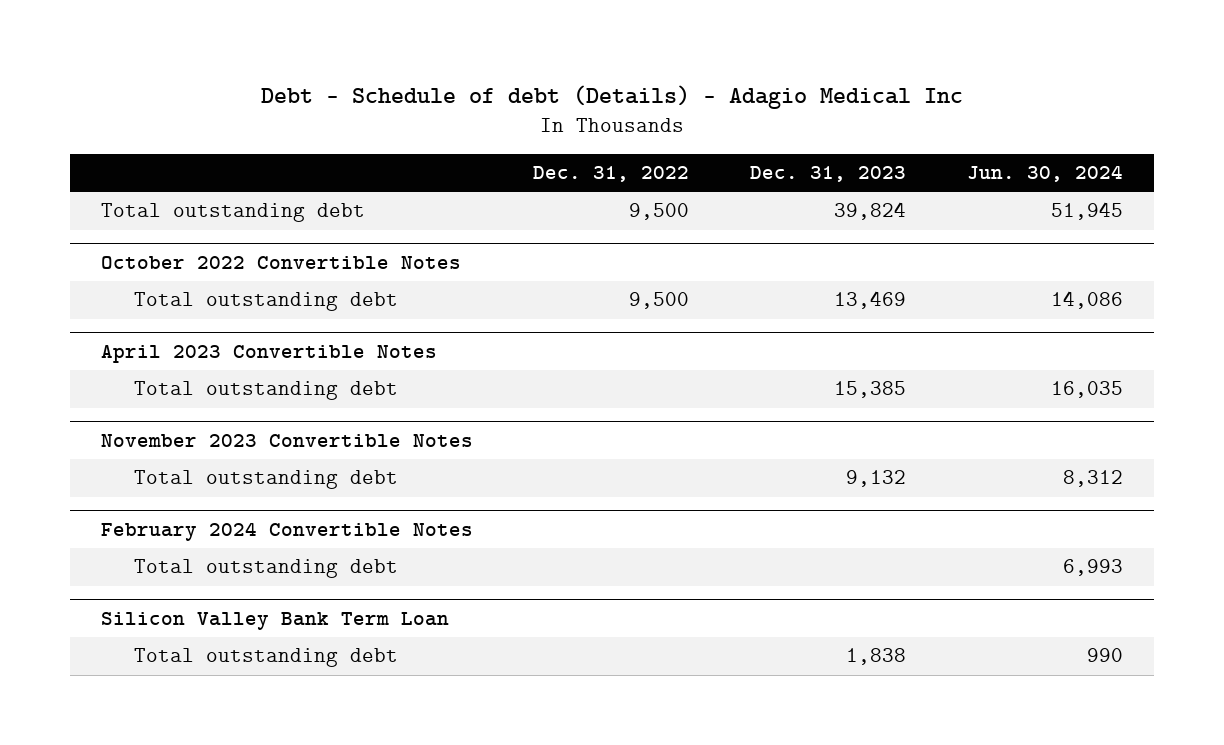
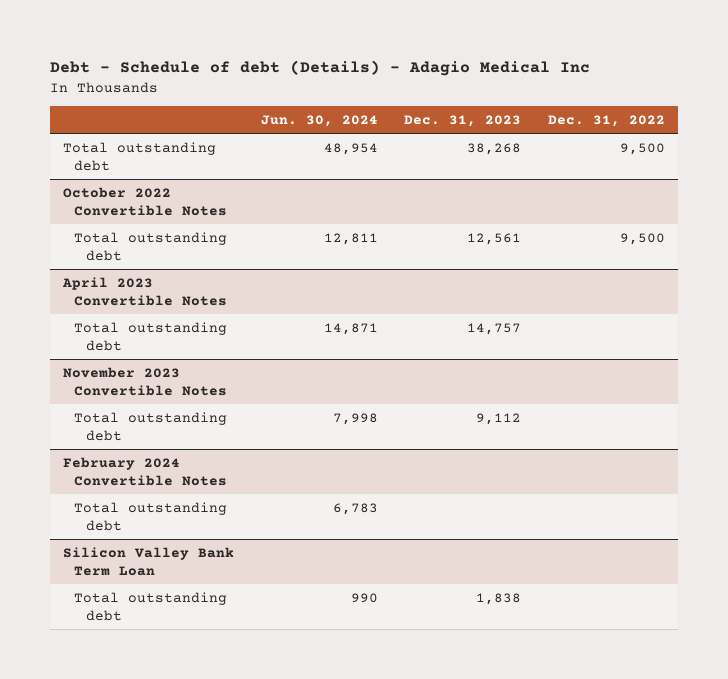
[834,202,907,221] 39,824 -> [467,142,522,155] 38,268
[1051,202,1124,221] 51,945 -> [323,142,378,155] 48,954
[834,291,907,310] 13,469 -> [467,232,522,245] 12,561
[1051,291,1124,310] 14,086 -> [323,232,378,245] 12,811
[834,381,907,399] 15,385 -> [467,322,522,335] 14,757
[1051,381,1124,399] 16,035 -> [323,322,378,335] 14,871
[846,470,907,488] 9,132 -> [476,412,522,425] 9,112
[1063,470,1124,488] 8,312 -> [332,412,378,425] 7,998
[1063,559,1124,577] 6,993 -> [332,502,378,515] 6,783

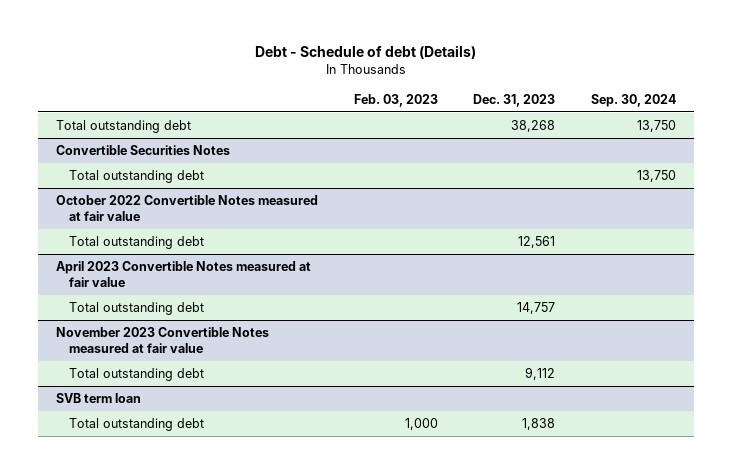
[49,60,590,77] Debt - Schedule of debt (Details) - Adagio Medical Inc -> [255,45,477,60] Debt - Schedule of debt (Details)
[260,115,378,128] Jun. 30, 2024 -> none
[547,115,665,128] Dec. 31, 2022 -> none
none -> [353,93,438,107] Feb. 03, 2023
none -> [591,93,677,107] Sep. 30, 2024
none -> [56,145,231,156] Convertible Securities Notes
none -> [69,170,205,184] Total outstanding debt
[62,186,228,216] October 2022 Convertible Notes -> [56,195,319,221] October 2022 Convertible Notes measured at fair value
[61,276,228,306] April 2023 Convertible Notes -> [56,261,312,287] April 2023 Convertible Notes measured at fair value
[62,366,228,396] November 2023 Convertible Notes -> [56,327,270,353] November 2023 Convertible Notes measured at fair value
[62,456,228,486] February 2024 Convertible Notes -> none
[74,501,228,531] Total outstanding debt -> none
[62,546,234,576] Silicon Valley Bank Term Loan -> [56,393,142,404] SVB term loan

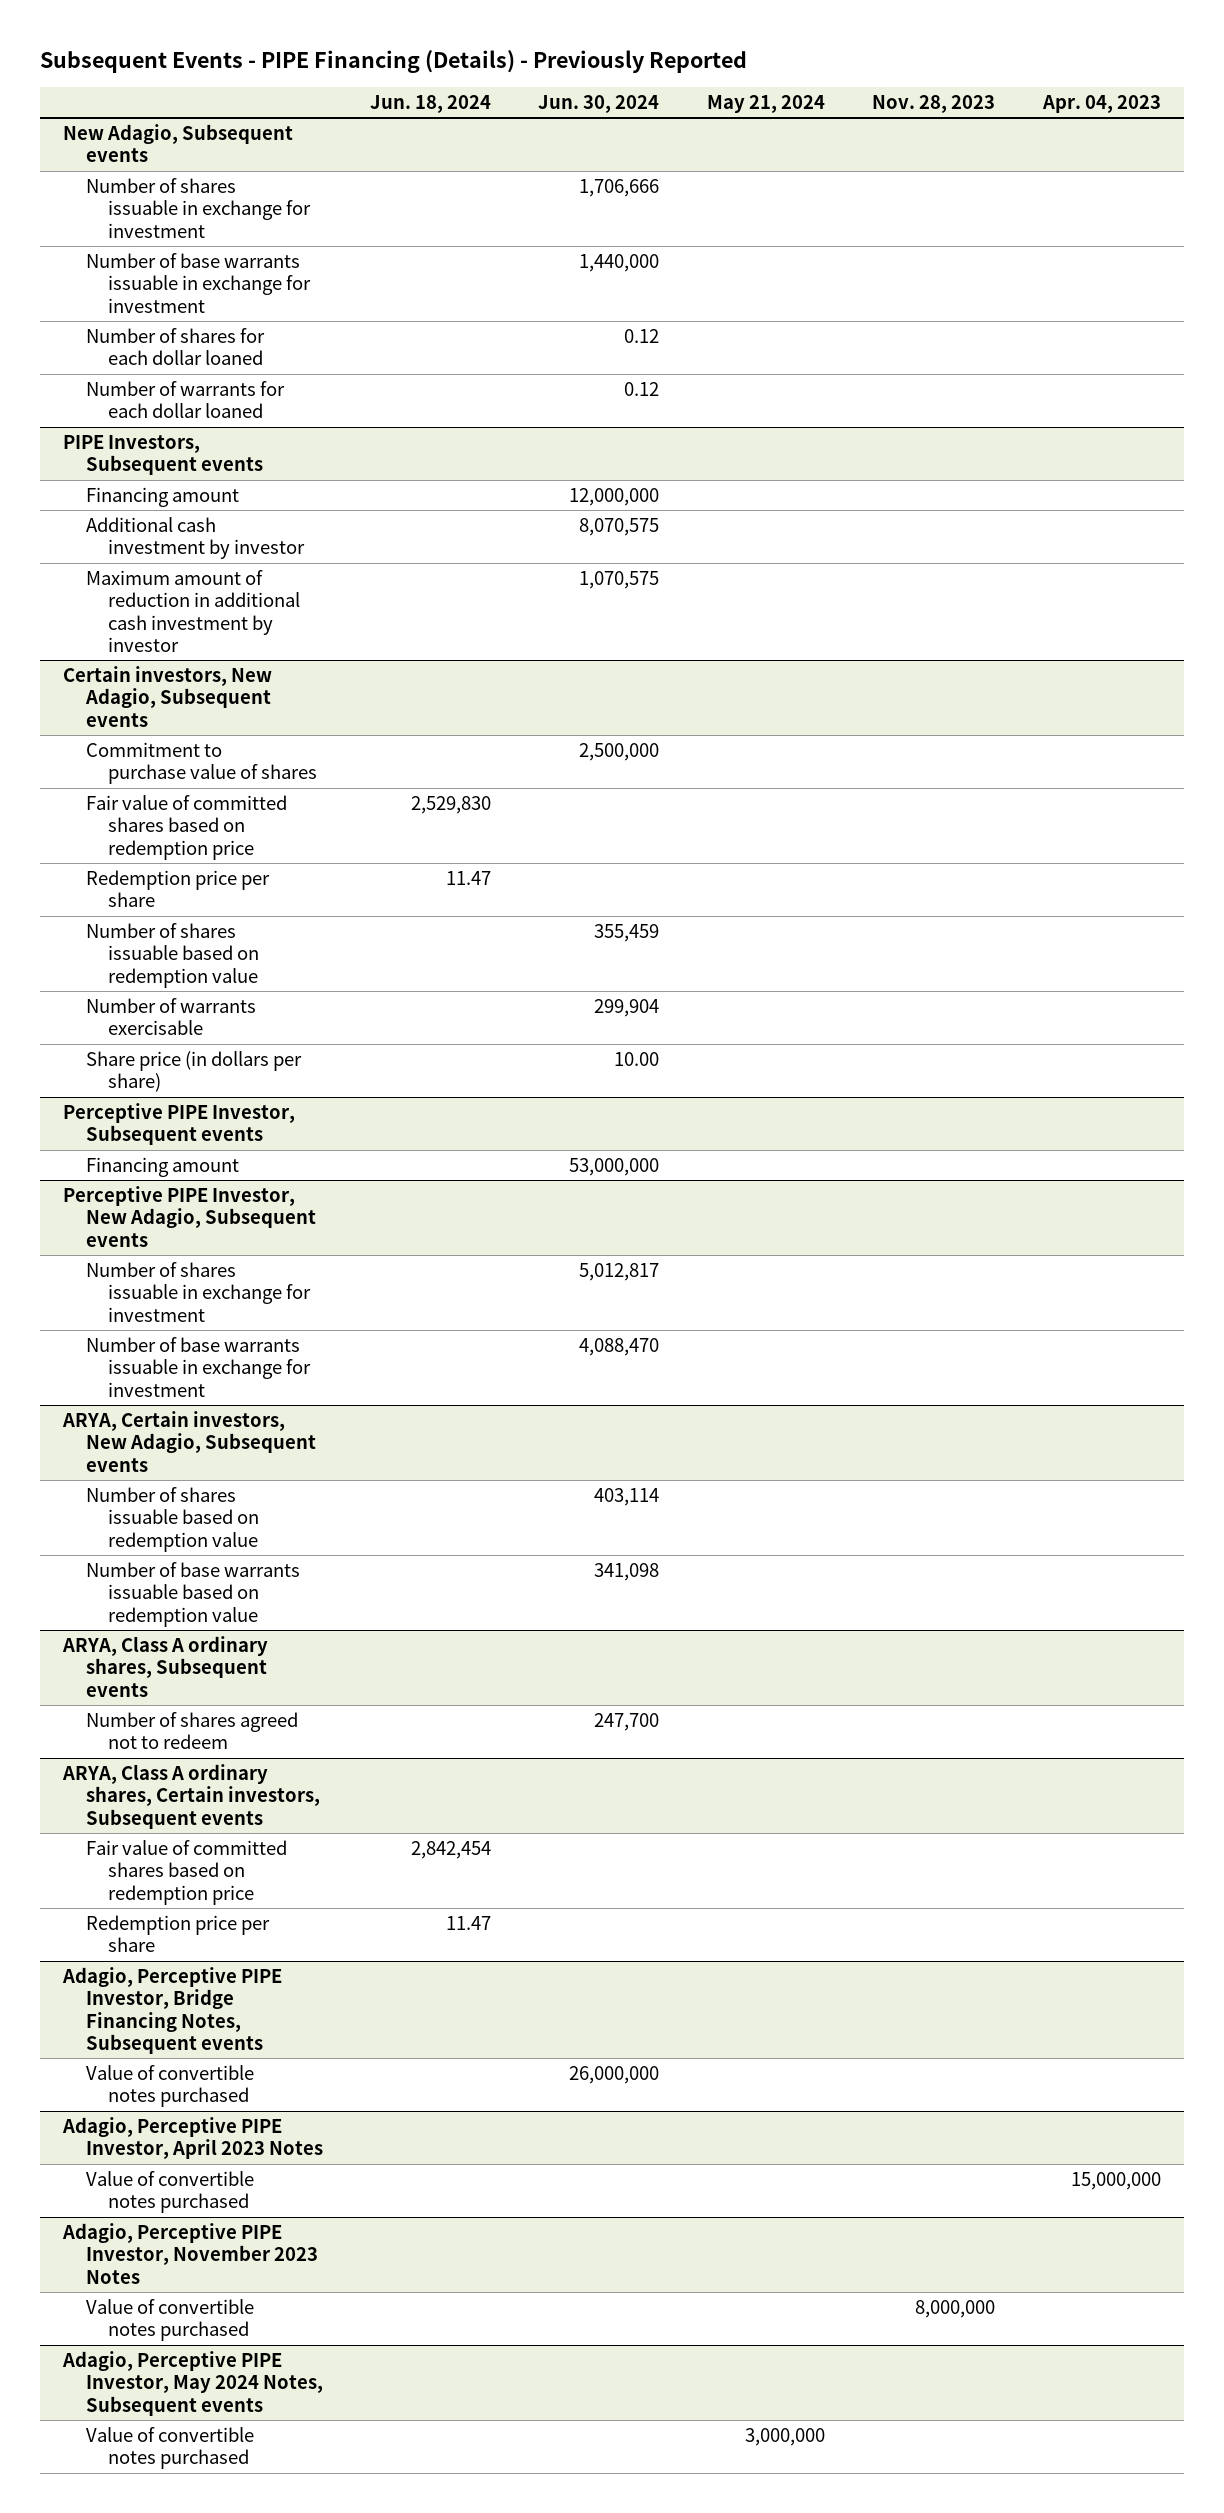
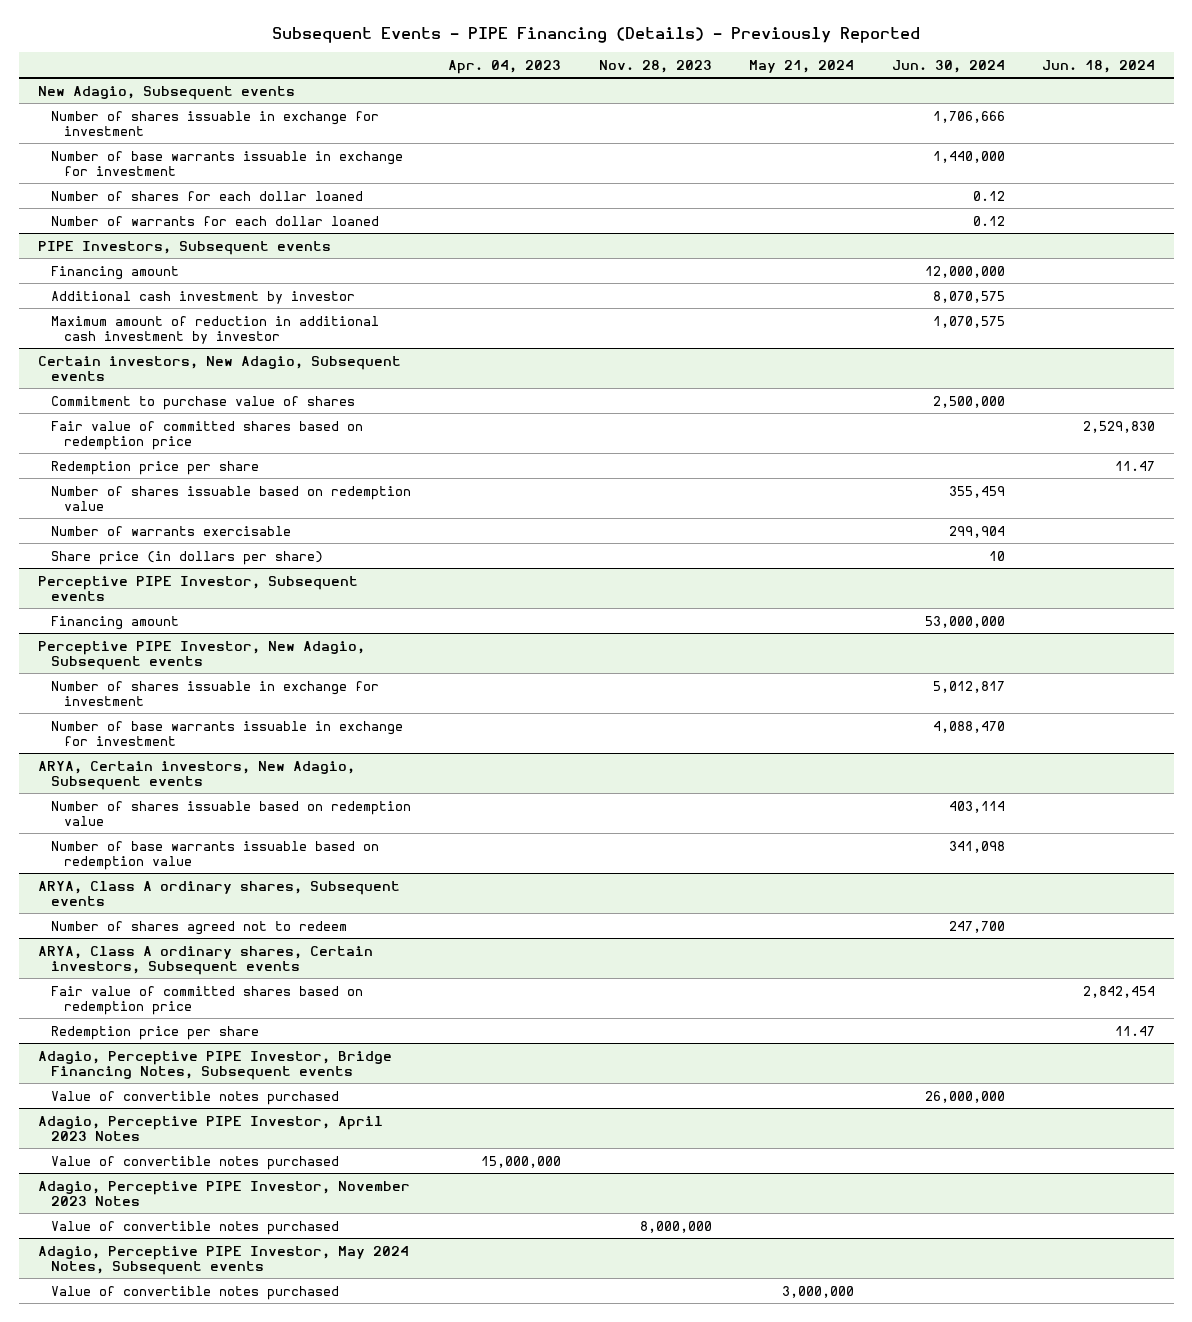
[614,1051,660,1066] 10.00 -> [988,550,1005,561] 10

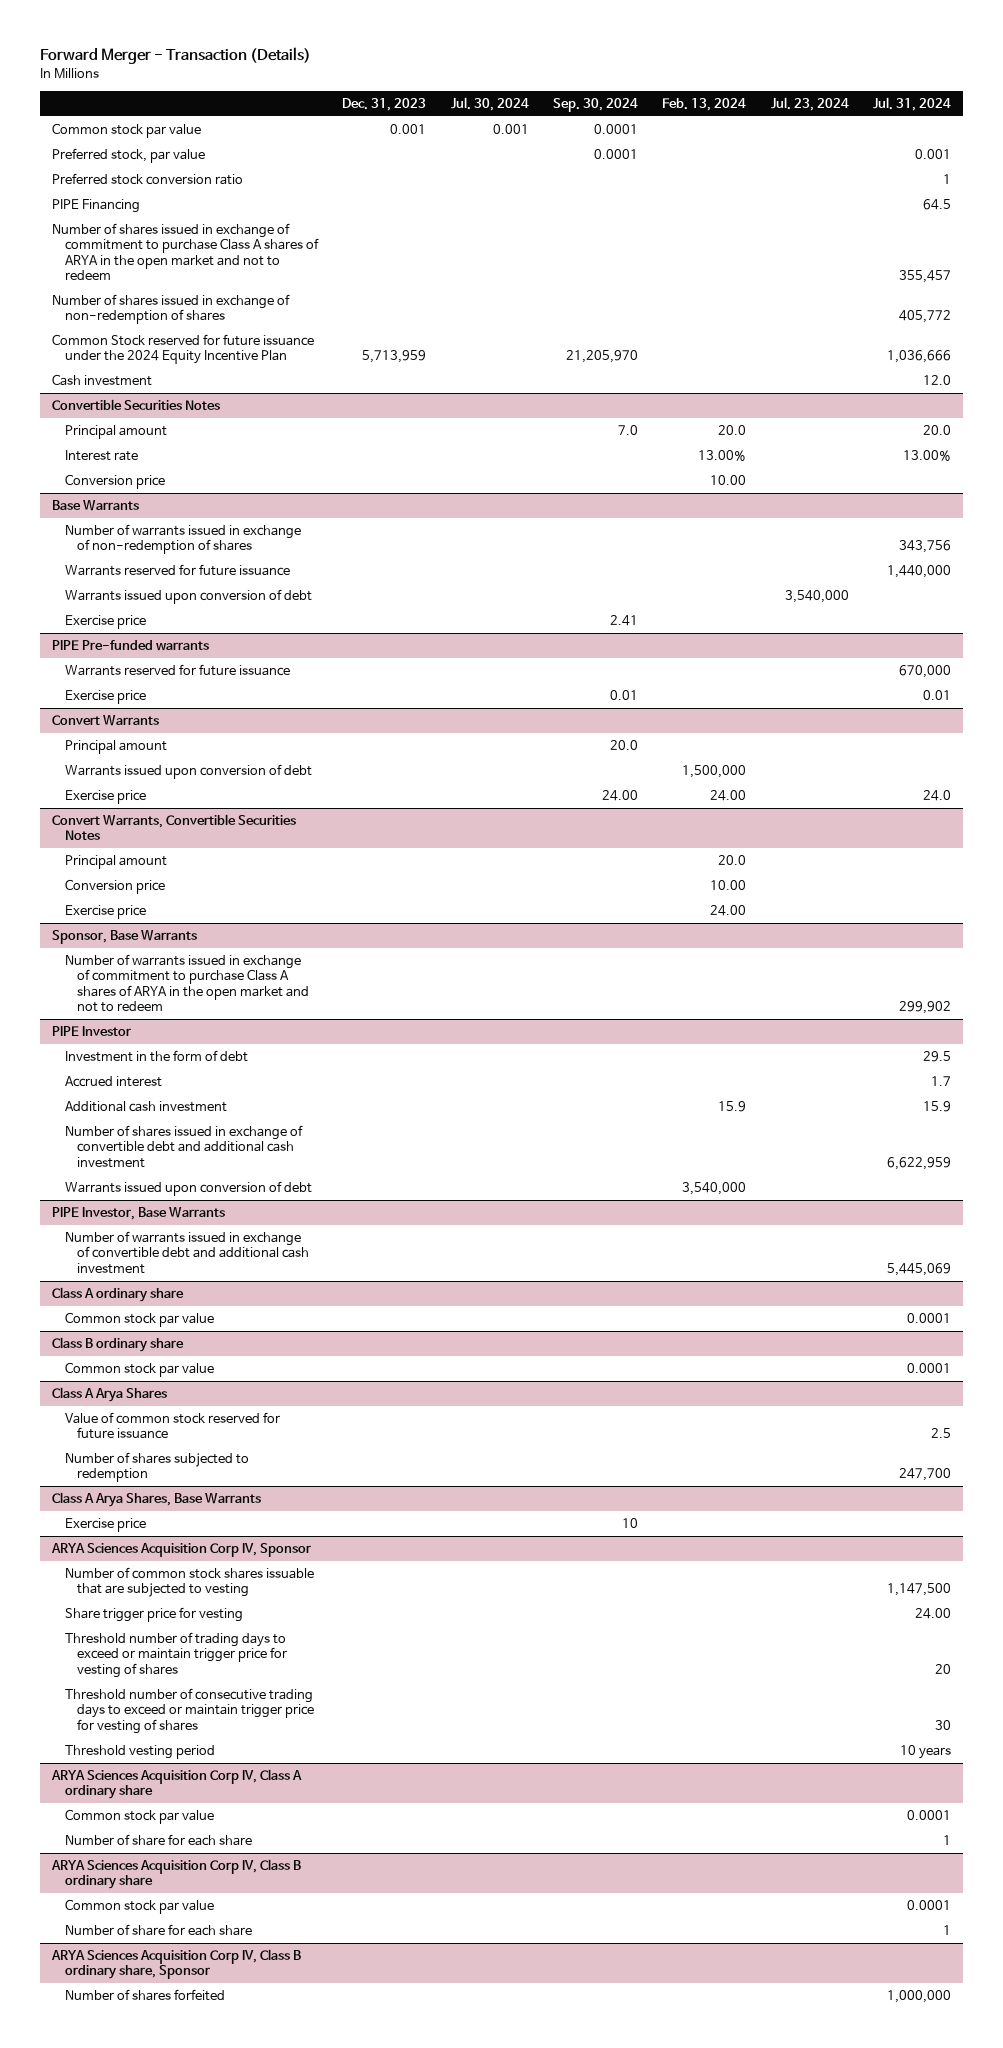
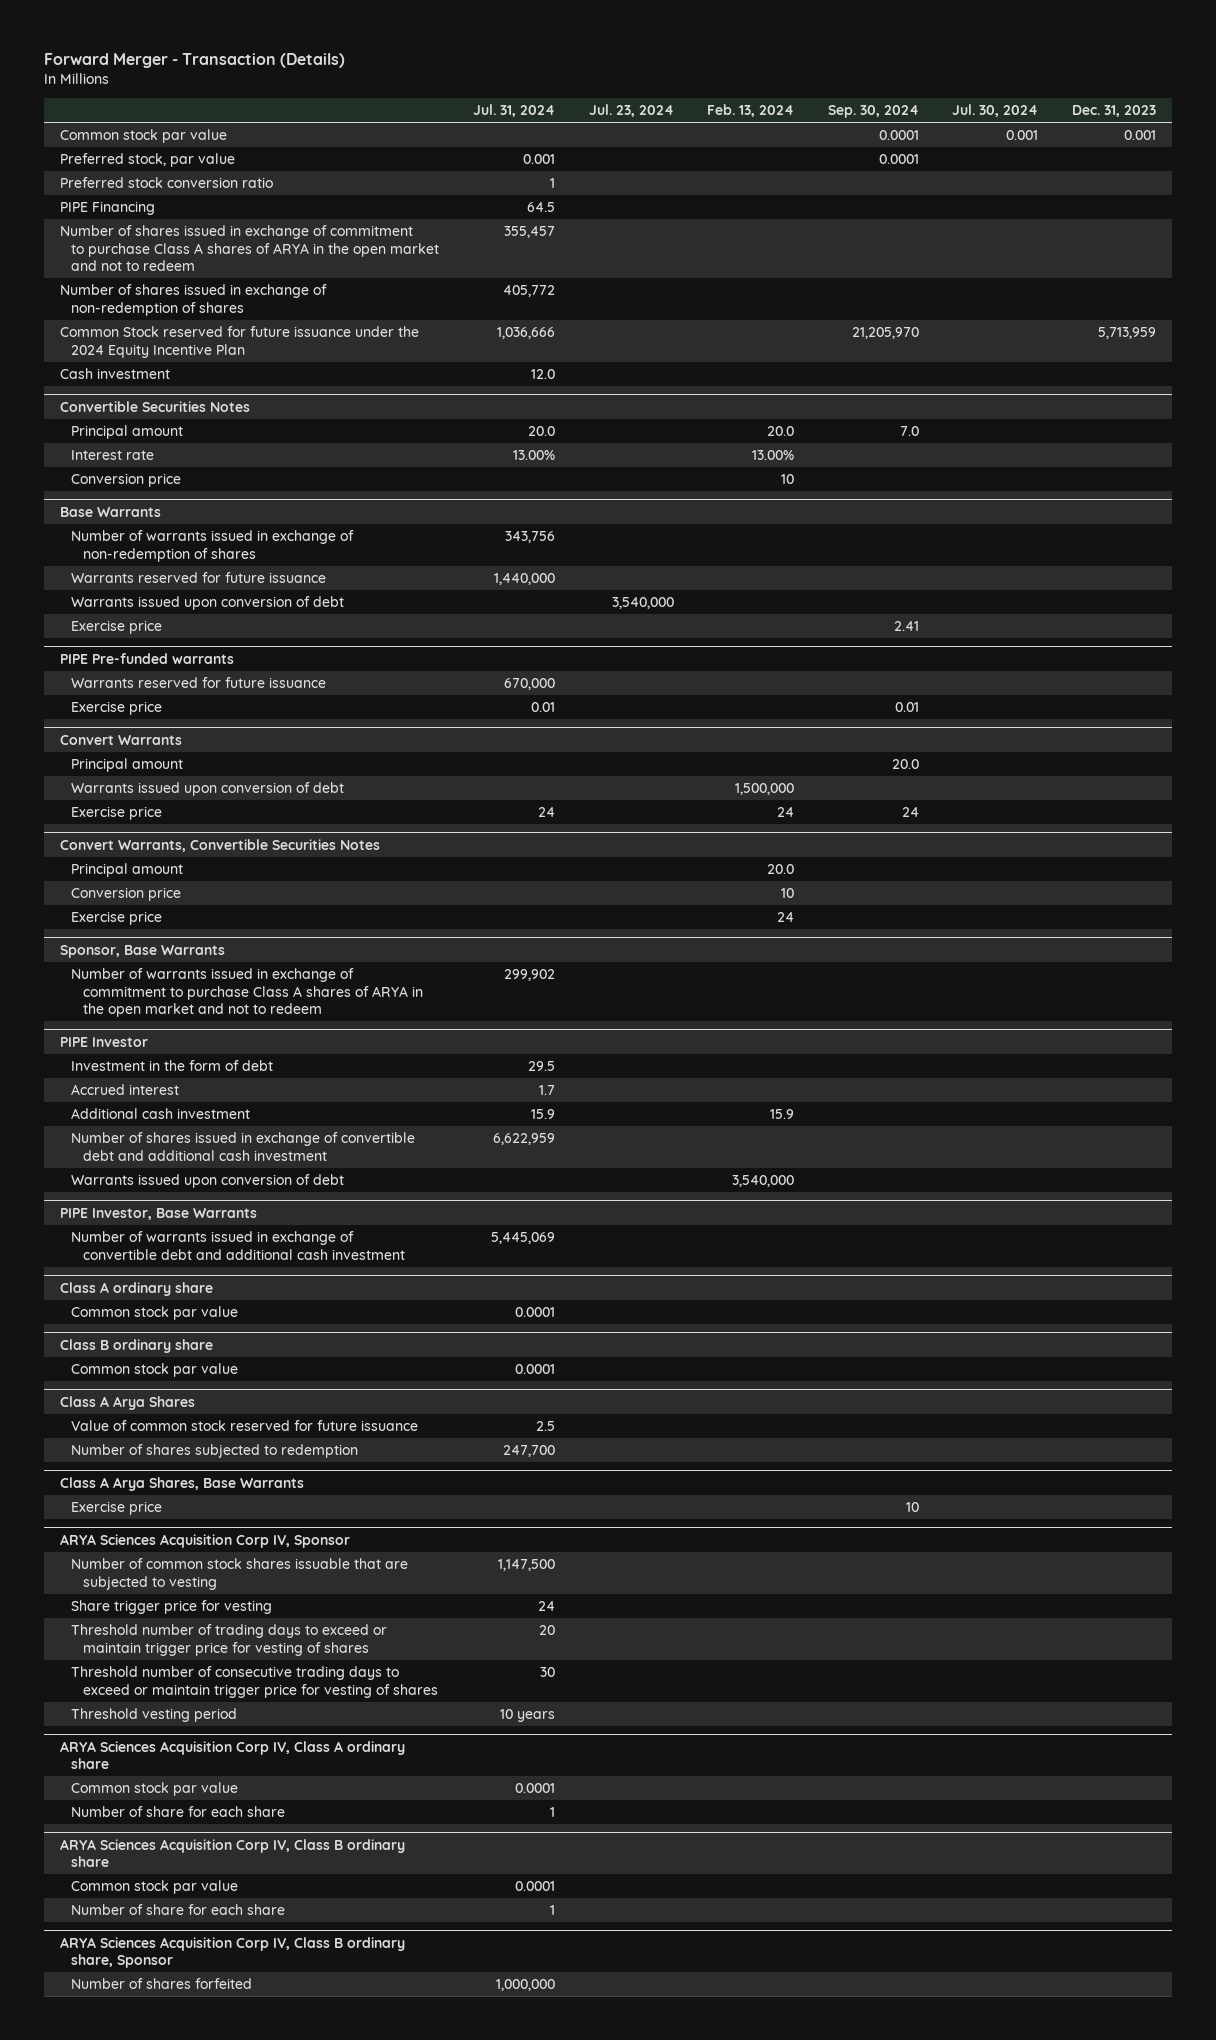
[710,475,747,486] 10.00 -> [781,473,795,484] 10
[602,790,639,802] 24.00 -> [901,806,919,817] 24
[710,790,747,802] 24.00 -> [777,806,795,817] 24
[923,790,952,802] 24.0 -> [538,806,556,817] 24
[710,880,747,891] 10.00 -> [781,887,795,898] 10
[710,905,747,917] 24.00 -> [777,911,795,922] 24
[915,1608,952,1620] 24.00 -> [538,1600,556,1611] 24

